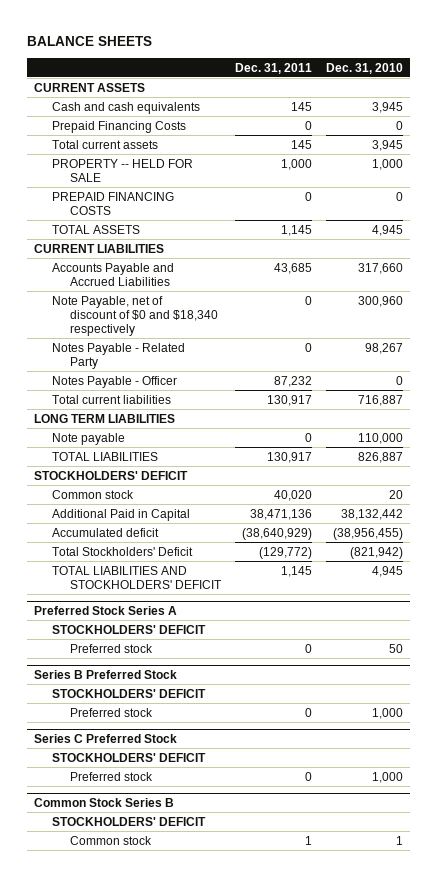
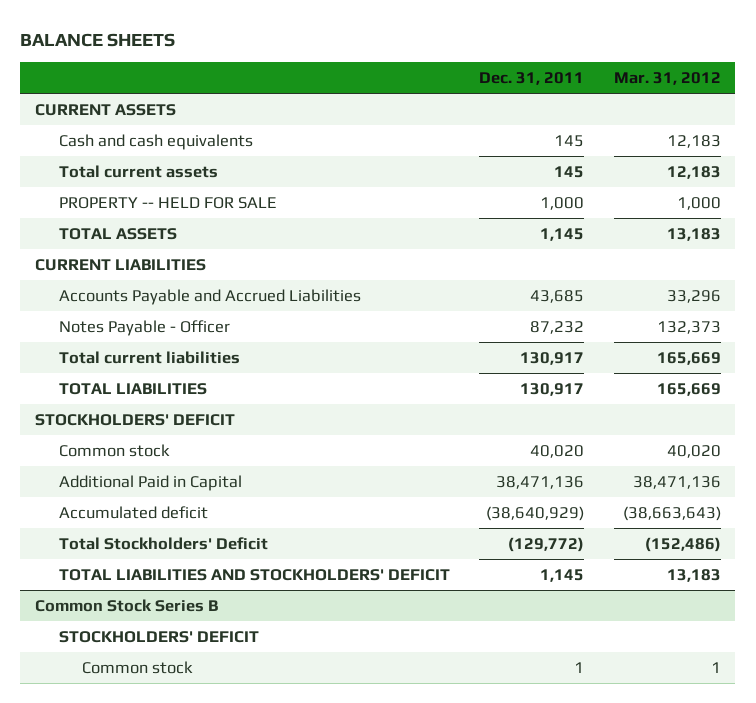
[326,62,404,74] Dec. 31, 2010 -> none
none -> [613,71,721,85] Mar. 31, 2012
[52,120,187,133] Prepaid Financing Costs -> none
[52,191,175,215] PREPAID FINANCING COSTS -> none
[52,295,219,336] Note Payable, net of discount of $0 and $18,340 respectively -> none
[52,342,186,369] Notes Payable - Related Party -> none
[34,413,176,423] LONG TERM LIABILITIES -> none
[52,432,126,445] Note payable -> none
[34,605,178,615] Preferred Stock Series A -> none
[52,624,207,634] STOCKHOLDERS' DEFICIT -> none
[70,643,154,653] Preferred stock -> none
[34,669,178,679] Series B Preferred Stock -> none
[52,688,207,698] STOCKHOLDERS' DEFICIT -> none
[70,707,154,717] Preferred stock -> none
[34,733,178,743] Series C Preferred Stock -> none
[52,752,207,762] STOCKHOLDERS' DEFICIT -> none
[70,771,154,781] Preferred stock -> none

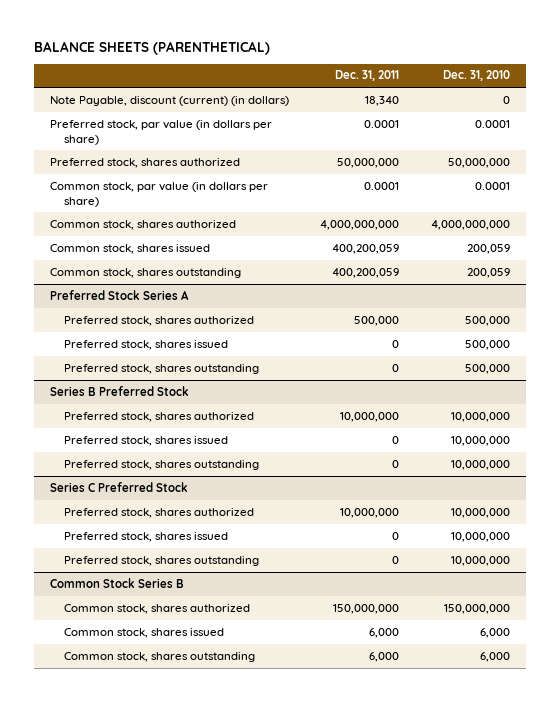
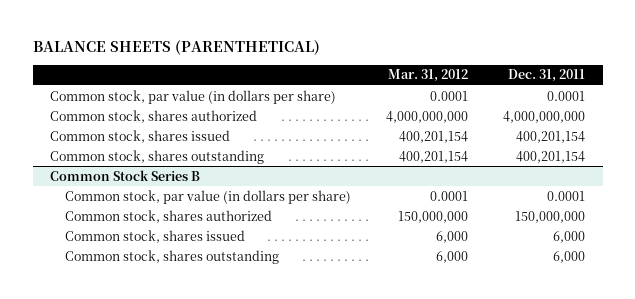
[443,70,511,82] Dec. 31, 2010 -> none
none -> [388,69,469,83] Mar. 31, 2012
[49,95,289,106] Note Payable, discount (current) (in dollars) -> none
[49,119,272,145] Preferred stock, par value (in dollars per share) -> none
[49,157,240,168] Preferred stock, shares authorized -> none
[49,289,189,300] Preferred Stock Series A -> none
[64,315,255,326] Preferred stock, shares authorized -> none
[64,339,229,350] Preferred stock, shares issued -> none
[64,363,260,374] Preferred stock, shares outstanding -> none
[49,385,189,396] Series B Preferred Stock -> none
[64,411,255,422] Preferred stock, shares authorized -> none
[64,435,229,446] Preferred stock, shares issued -> none
[64,459,260,470] Preferred stock, shares outstanding -> none
[49,481,188,492] Series C Preferred Stock -> none
[64,507,255,518] Preferred stock, shares authorized -> none
[64,531,229,542] Preferred stock, shares issued -> none
[64,555,260,566] Preferred stock, shares outstanding -> none
[332,243,400,254] 400,200,059 -> [516,130,586,143] 400,201,154
[332,267,400,278] 400,200,059 -> [516,150,586,163] 400,201,154
none -> [65,189,352,204] Common stock, par value (in dollars per share)

